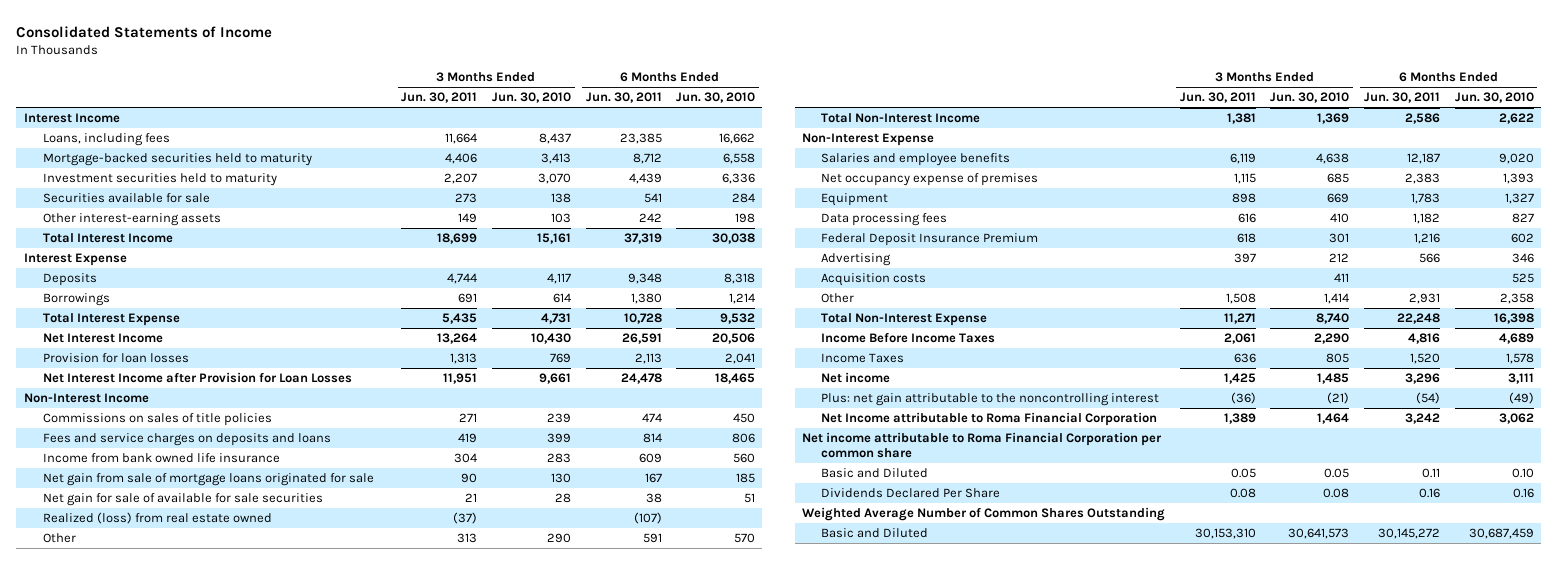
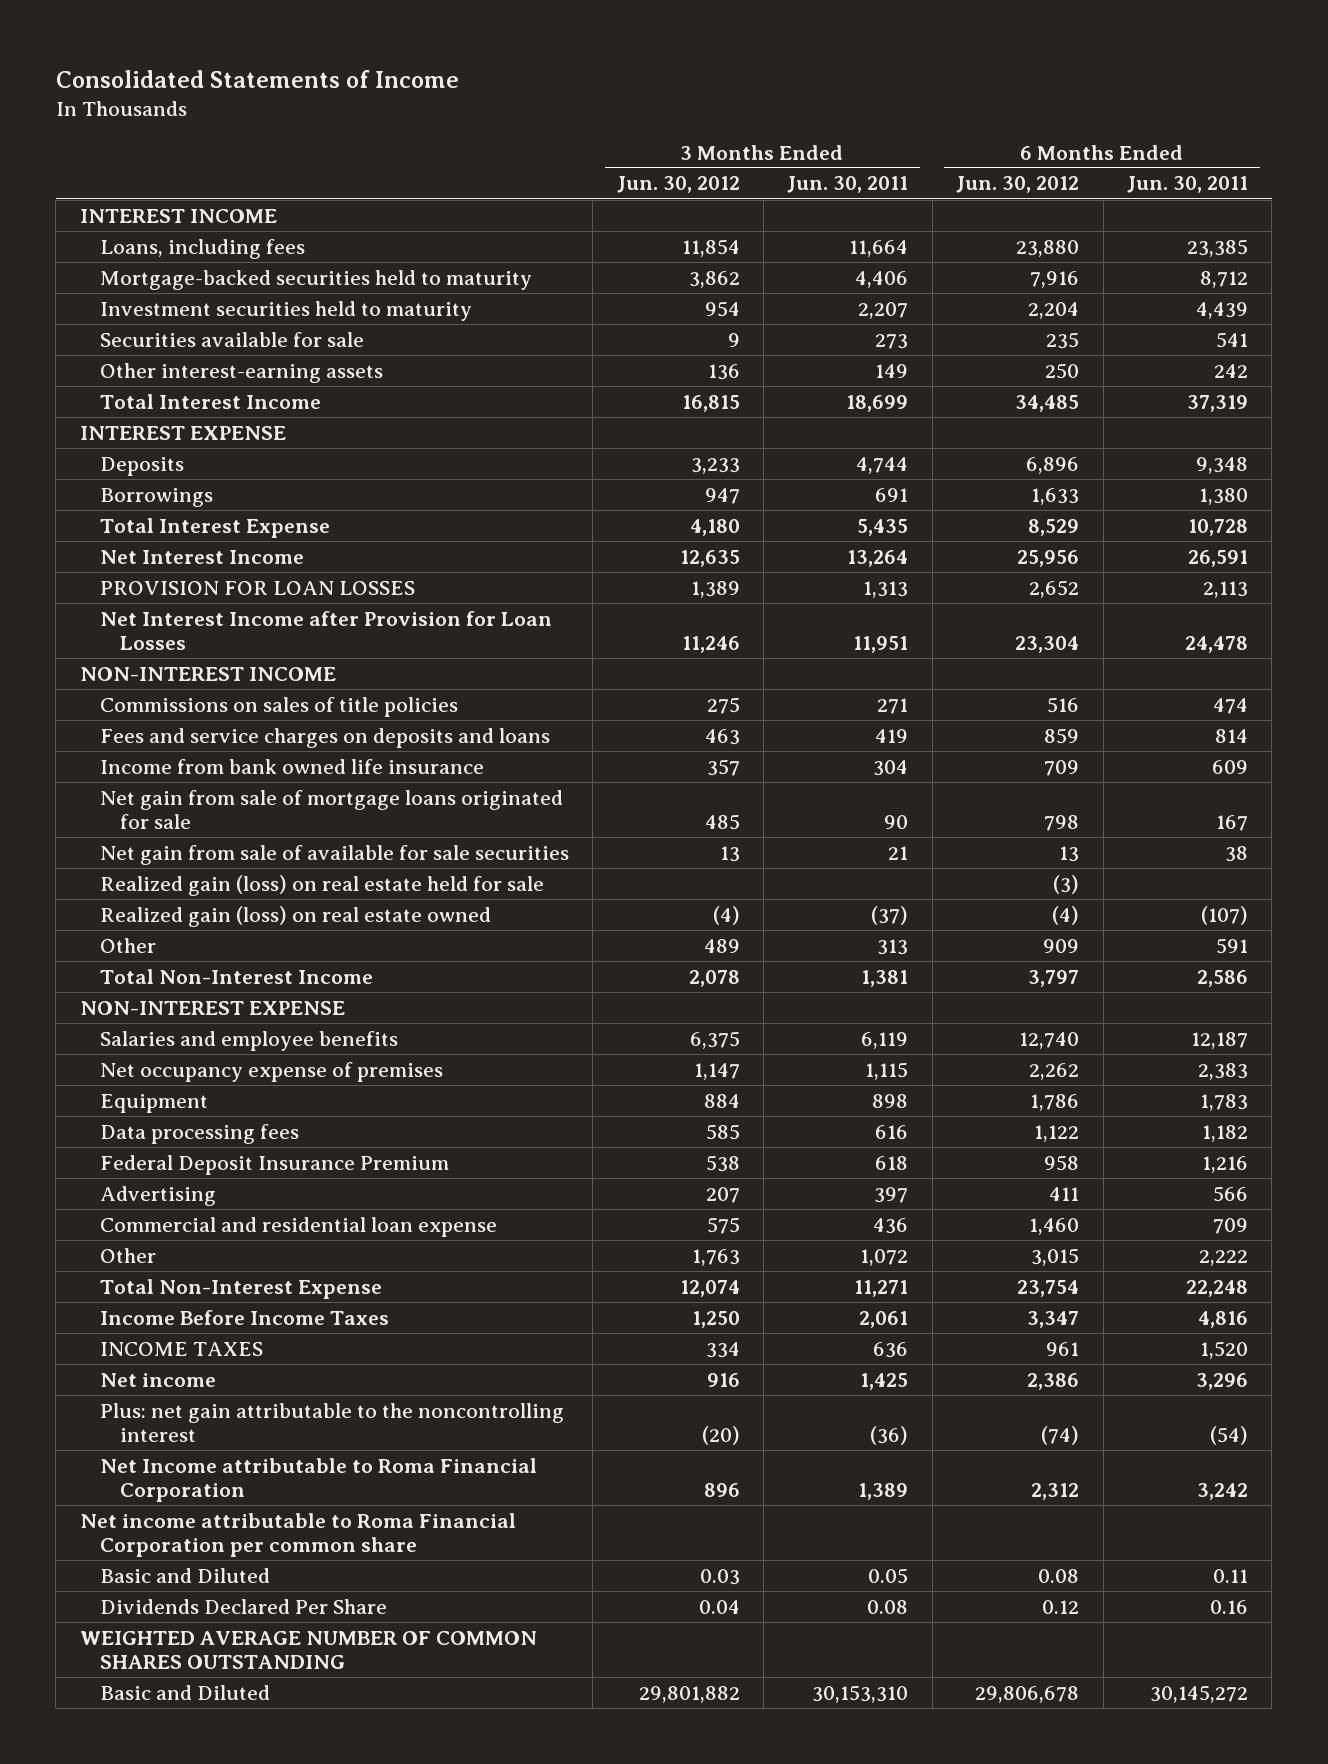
[491,92,571,104] Jun. 30, 2010 -> none
[676,92,756,104] Jun. 30, 2010 -> none
none -> [616,176,740,194] Jun. 30, 2012
none -> [956,176,1080,194] Jun. 30, 2012
[23,113,120,124] Interest Income -> [79,208,277,223] INTEREST INCOME
[23,253,127,267] Interest Expense -> [79,425,286,440] INTEREST EXPENSE
[42,353,189,364] Provision for loan losses -> [99,580,415,595] PROVISION FOR LOAN LOSSES
[23,393,149,404] Non-Interest Income -> [79,666,336,681] NON-INTEREST INCOME
[42,493,323,507] Net gain for sale of available for sale securities -> [99,844,569,865] Net gain from sale of available for sale securities
none -> [99,874,544,896] Realized gain (loss) on real estate held for sale
[42,512,272,525] Realized (loss) from real estate owned -> [99,905,491,927] Realized gain (loss) on real estate owned
[802,133,935,147] Non-Interest Expense -> [79,1000,345,1015] NON-INTEREST EXPENSE
[821,273,927,287] Acquisition costs -> none
none -> [99,1216,497,1237] Commercial and residential loan expense
[1225,293,1256,305] 1,508 -> [860,1248,909,1266] 1,072
[1408,293,1440,305] 2,931 -> [1198,1249,1248,1266] 2,222
[821,353,905,364] Income Taxes -> [99,1341,263,1356] INCOME TAXES
[802,507,1166,522] Weighted Average Number of Common Shares Outstanding -> [79,1630,537,1669] WEIGHTED AVERAGE NUMBER OF COMMON SHARES OUTSTANDING

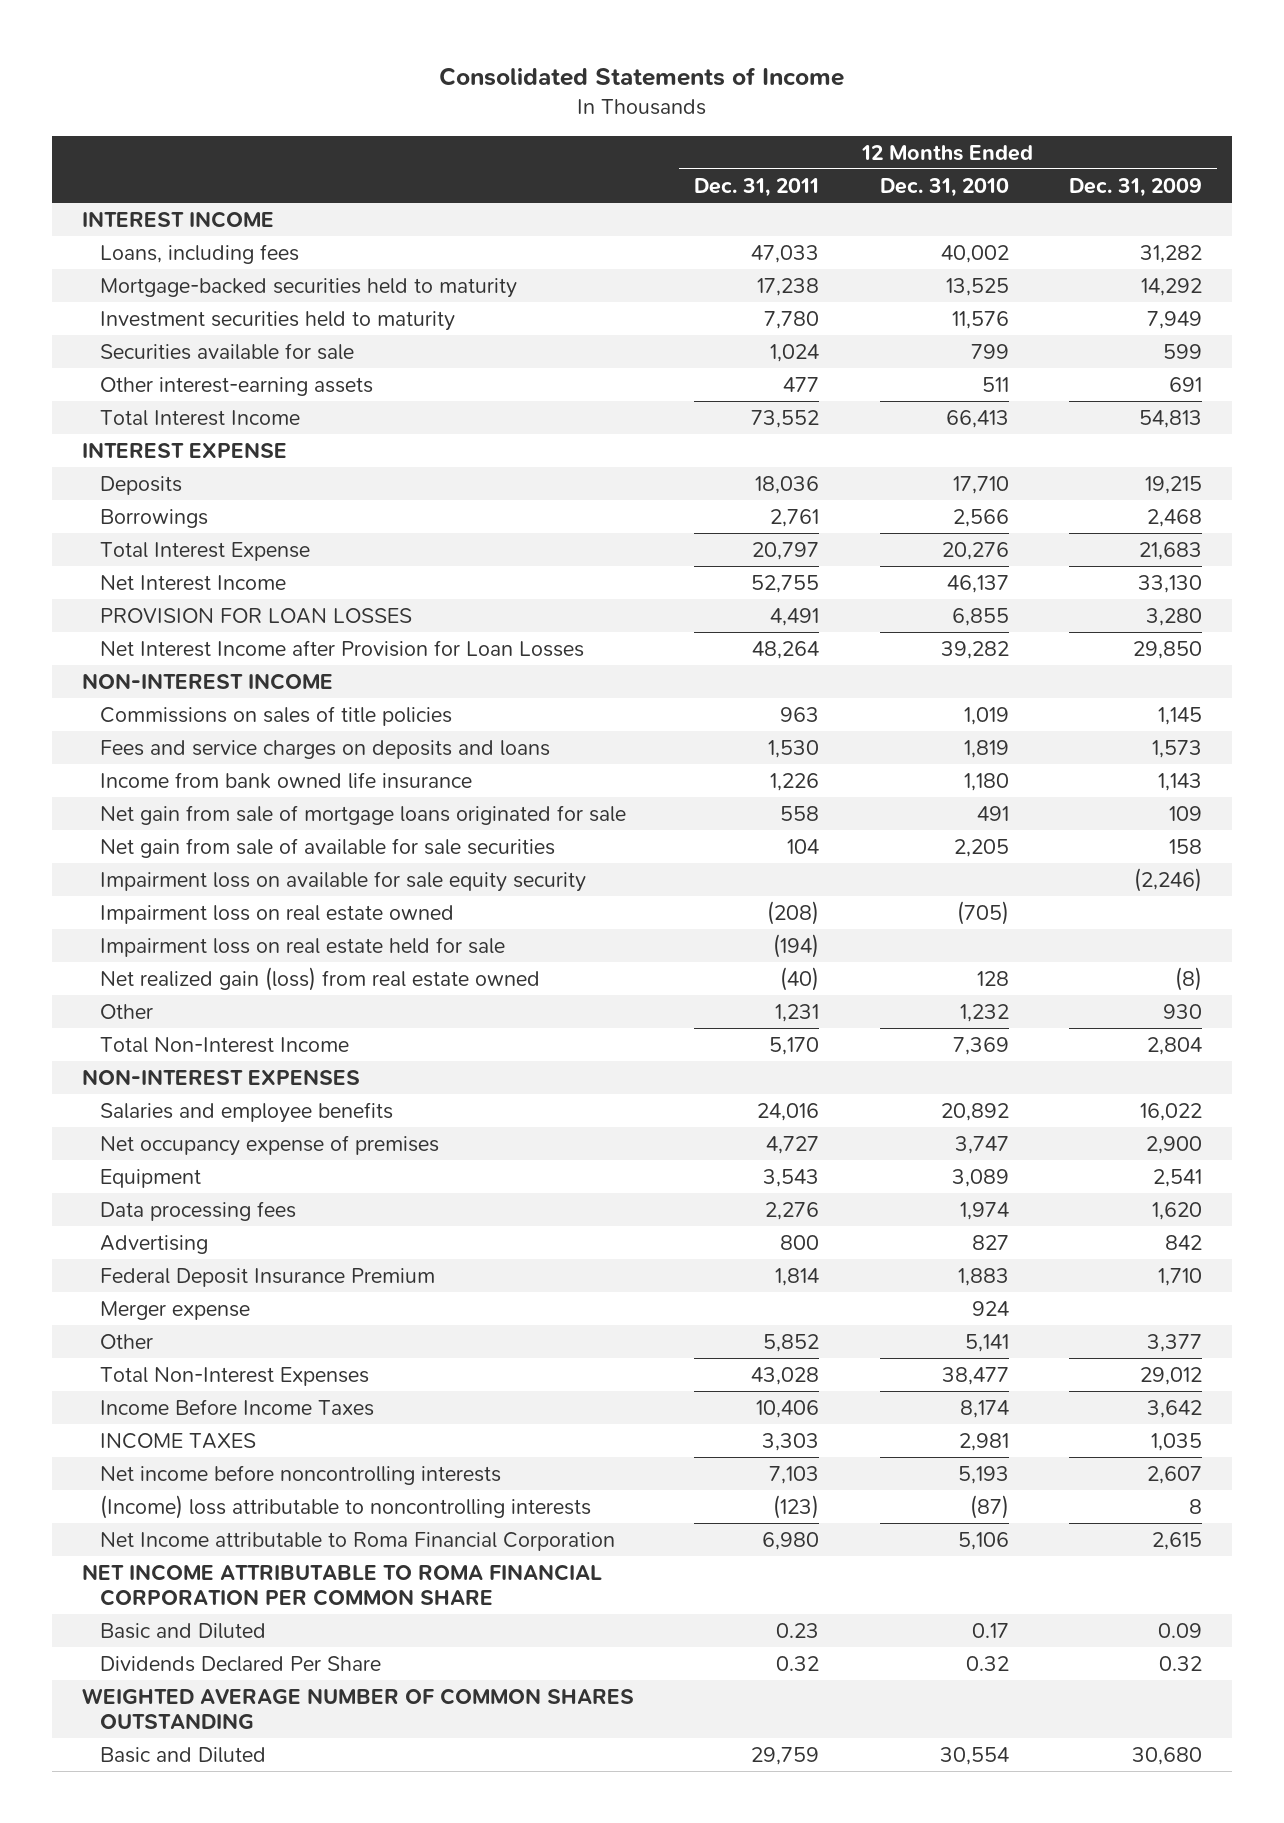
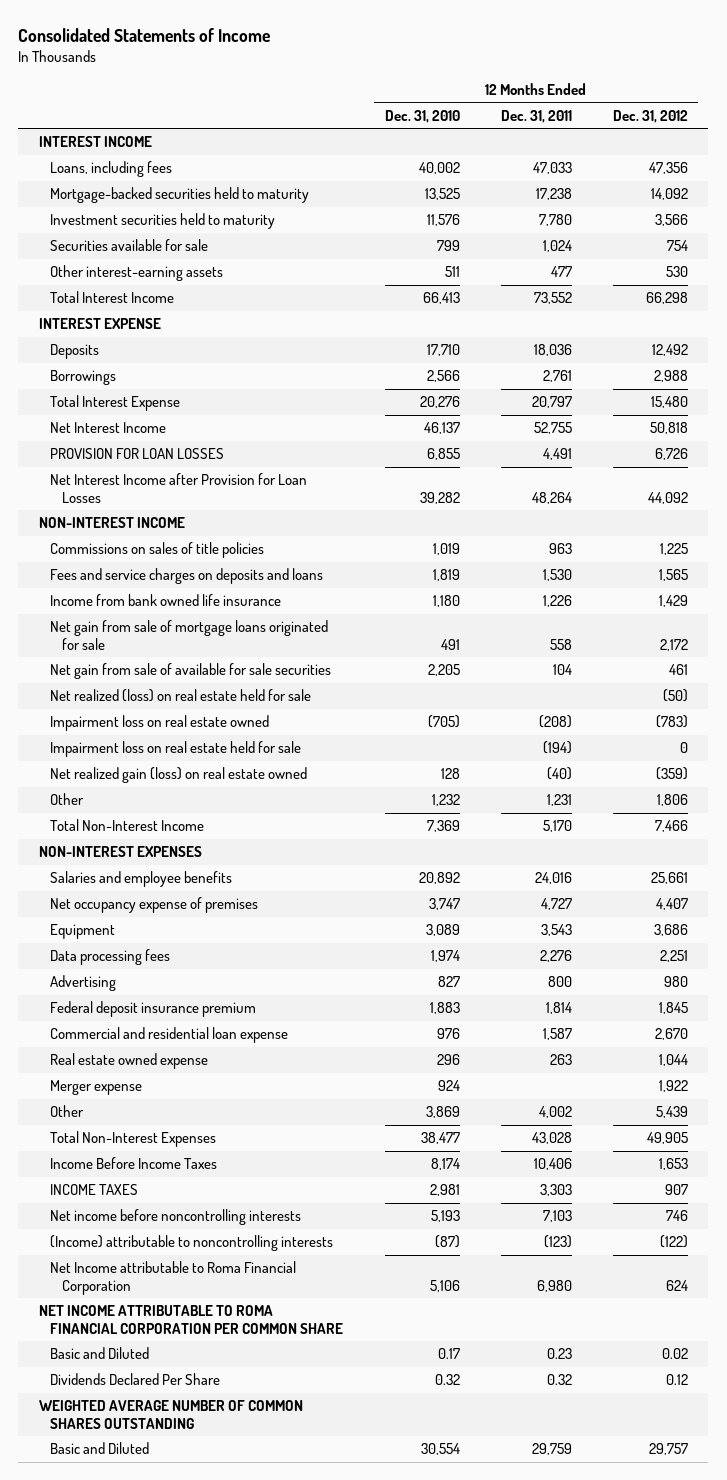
[1068,177,1202,197] Dec. 31, 2009 -> none
none -> [612,109,688,123] Dec. 31, 2012
[100,870,587,892] Impairment loss on available for sale equity security -> none
none -> [50,689,312,703] Net realized (loss) on real estate held for sale
[100,966,541,991] Net realized gain (loss) from real estate owned -> [50,767,308,784] Net realized gain (loss) on real estate owned
[100,1267,436,1287] Federal Deposit Insurance Premium -> [50,1001,257,1018] Federal deposit insurance premium
none -> [50,1027,289,1044] Commercial and residential loan expense
none -> [50,1053,209,1070] Real estate owned expense
[763,1333,820,1352] 5,852 -> [538,1106,572,1119] 4,002
[964,1333,1009,1352] 5,141 -> [425,1106,460,1119] 3,869
[100,1494,592,1519] (Income) loss attributable to noncontrolling interests -> [50,1235,334,1252] (Income) attributable to noncontrolling interests

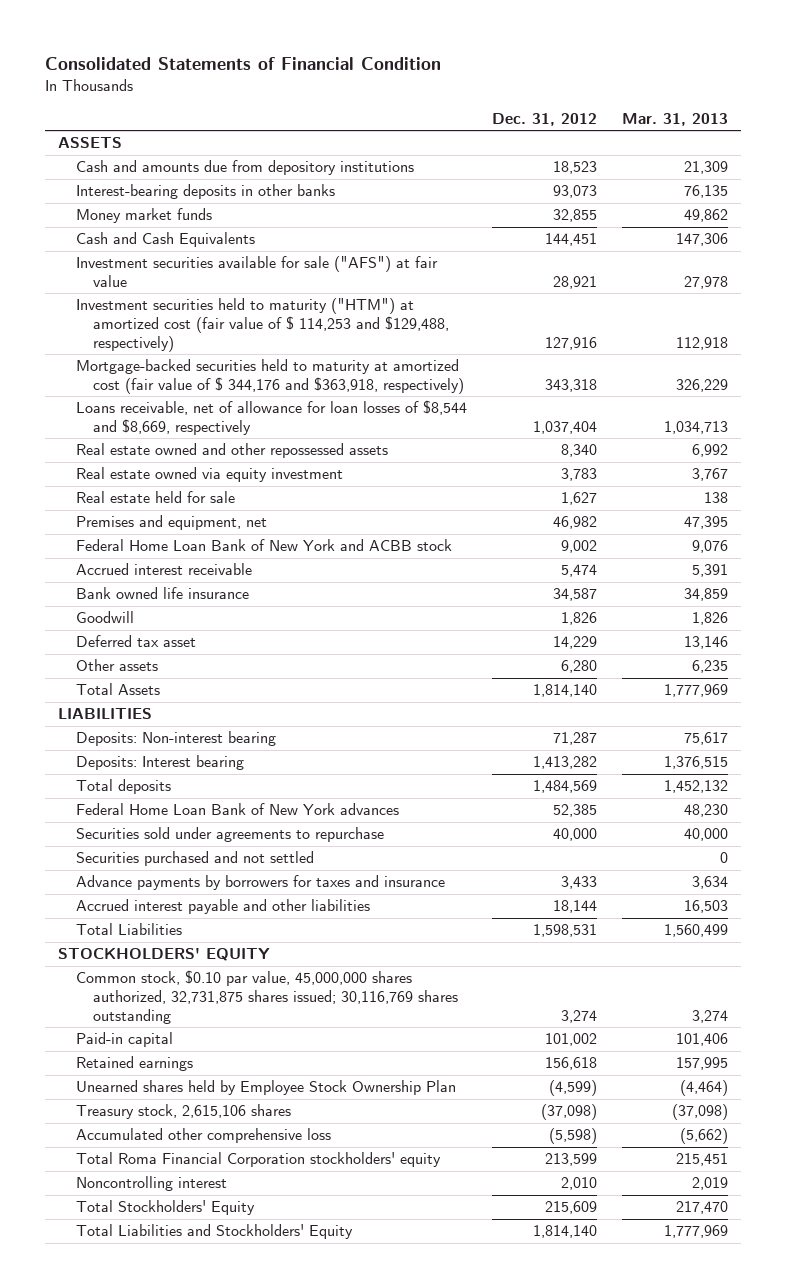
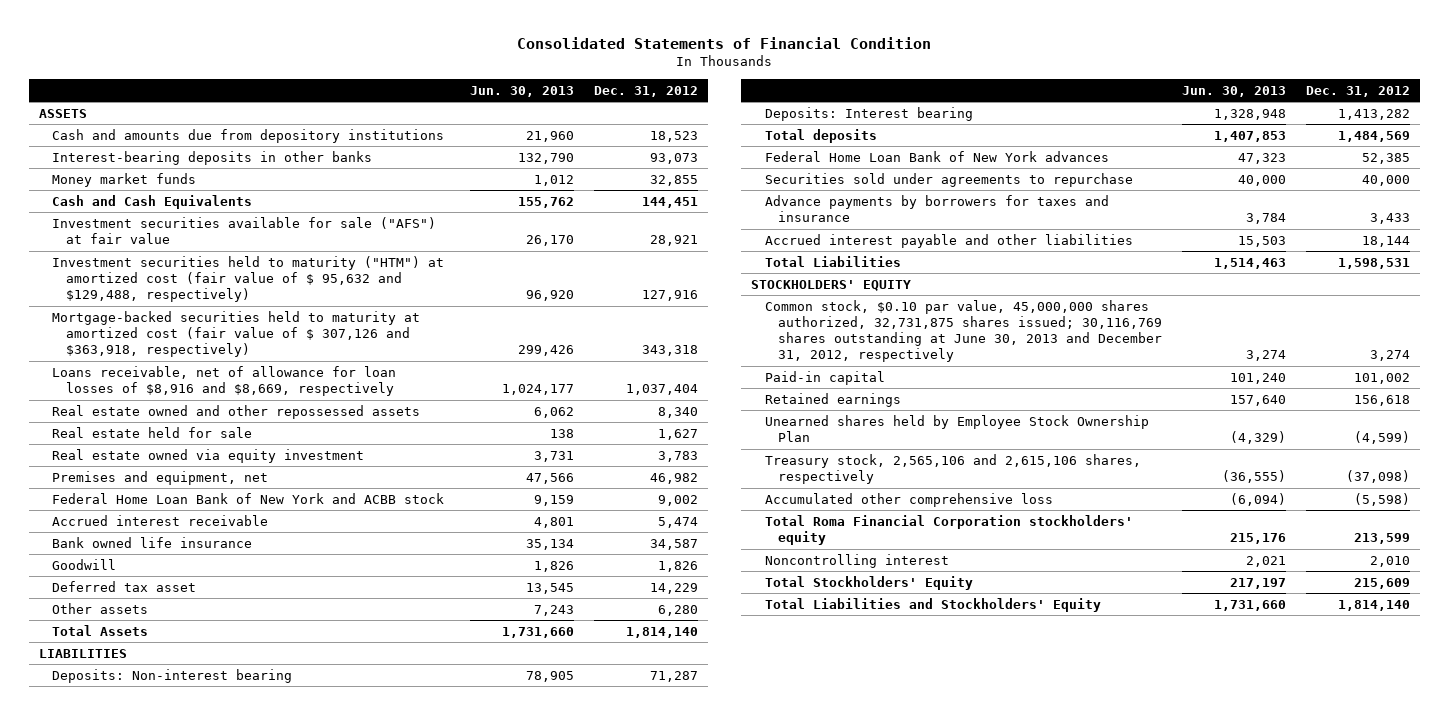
[622,113,729,127] Mar. 31, 2013 -> none
none -> [470,85,575,97] Jun. 30, 2013
[75,298,450,352] Investment securities held to maturity ("HTM") at amortized cost (fair value of $ 114,253 and $129,488, respectively) -> [52,255,445,303] Investment securities held to maturity ("HTM") at amortized cost (fair value of $ 95,632 and $129,488, respectively)
[75,359,465,395] Mortgage-backed securities held to maturity at amortized cost (fair value of $ 344,176 and $363,918, respectively) -> [52,310,421,358] Mortgage-backed securities held to maturity at amortized cost (fair value of $ 307,126 and $363,918, respectively)
[75,400,467,436] Loans receivable, net of allowance for loan losses of $8,544 and $8,669, respectively -> [52,365,397,397] Loans receivable, net of allowance for loan losses of $8,916 and $8,669, respectively
[75,467,343,483] Real estate owned via equity investment -> [52,448,365,463] Real estate owned via equity investment
[75,851,314,867] Securities purchased and not settled -> none
[75,970,459,1024] Common stock, $0.10 par value, 45,000,000 shares authorized, 32,731,875 shares issued; 30,116,769 shares outstanding -> [764,299,1163,363] Common stock, $0.10 par value, 45,000,000 shares authorized, 32,731,875 shares issued; 30,116,769 shares outstanding at June 30, 2013 and December 31, 2012, respectively
[75,1104,291,1120] Treasury stock, 2,615,106 shares -> [764,453,1141,485] Treasury stock, 2,565,106 and 2,615,106 shares, respectively

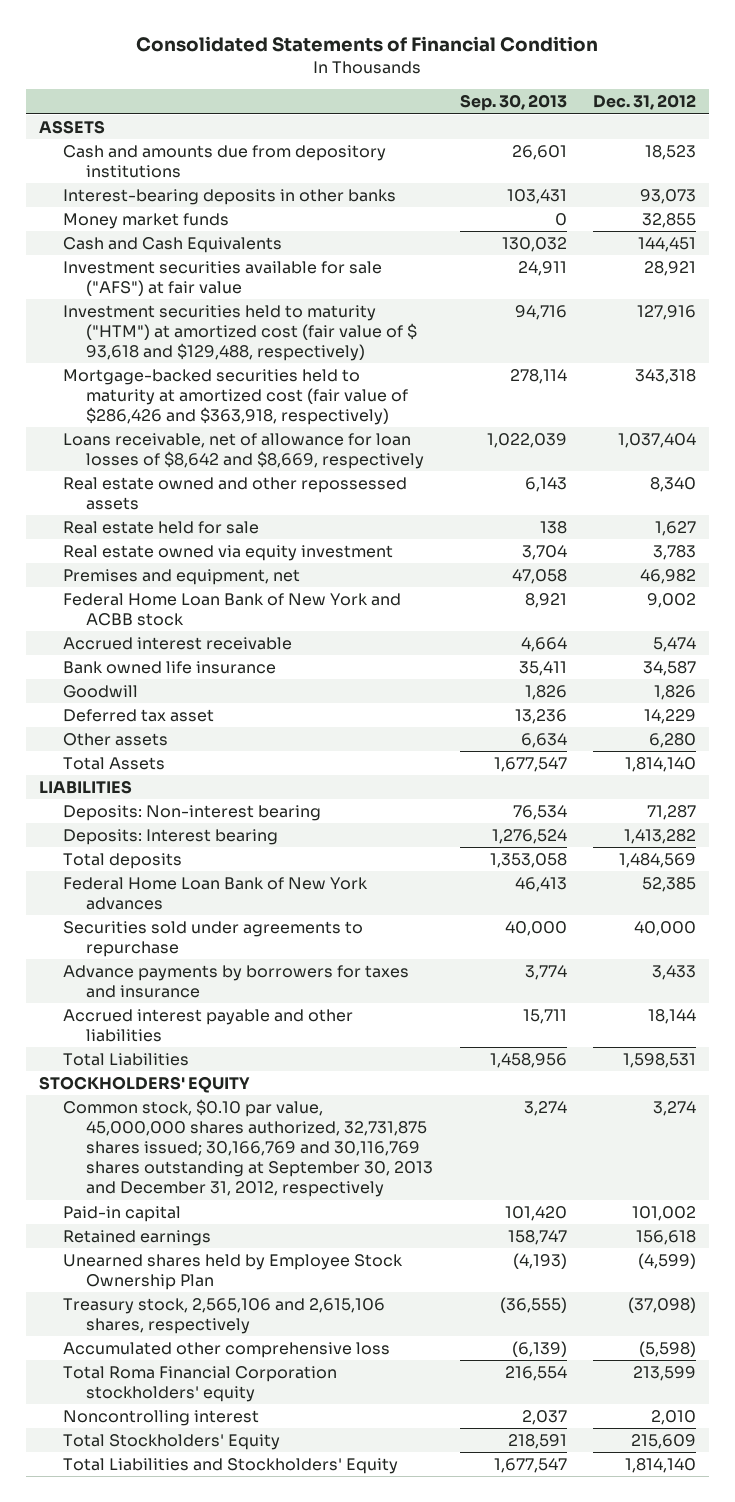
[470,85,575,97] Jun. 30, 2013 -> none
none -> [459,94,567,112] Sep. 30, 2013
[52,255,445,303] Investment securities held to maturity ("HTM") at amortized cost (fair value of $ 95,632 and $129,488, respectively) -> [62,305,418,362] Investment securities held to maturity ("HTM") at amortized cost (fair value of $ 93,618 and $129,488, respectively)
[52,310,421,358] Mortgage-backed securities held to maturity at amortized cost (fair value of $ 307,126 and $363,918, respectively) -> [62,369,409,426] Mortgage-backed securities held to maturity at amortized cost (fair value of $286,426 and $363,918, respectively)
[52,365,397,397] Loans receivable, net of allowance for loan losses of $8,916 and $8,669, respectively -> [62,433,425,470] Loans receivable, net of allowance for loan losses of $8,642 and $8,669, respectively
[764,299,1163,363] Common stock, $0.10 par value, 45,000,000 shares authorized, 32,731,875 shares issued; 30,116,769 shares outstanding at June 30, 2013 and December 31, 2012, respectively -> [62,1099,434,1198] Common stock, $0.10 par value, 45,000,000 shares authorized, 32,731,875 shares issued; 30,166,769 and 30,116,769 shares outstanding at September 30, 2013 and December 31, 2012, respectively

